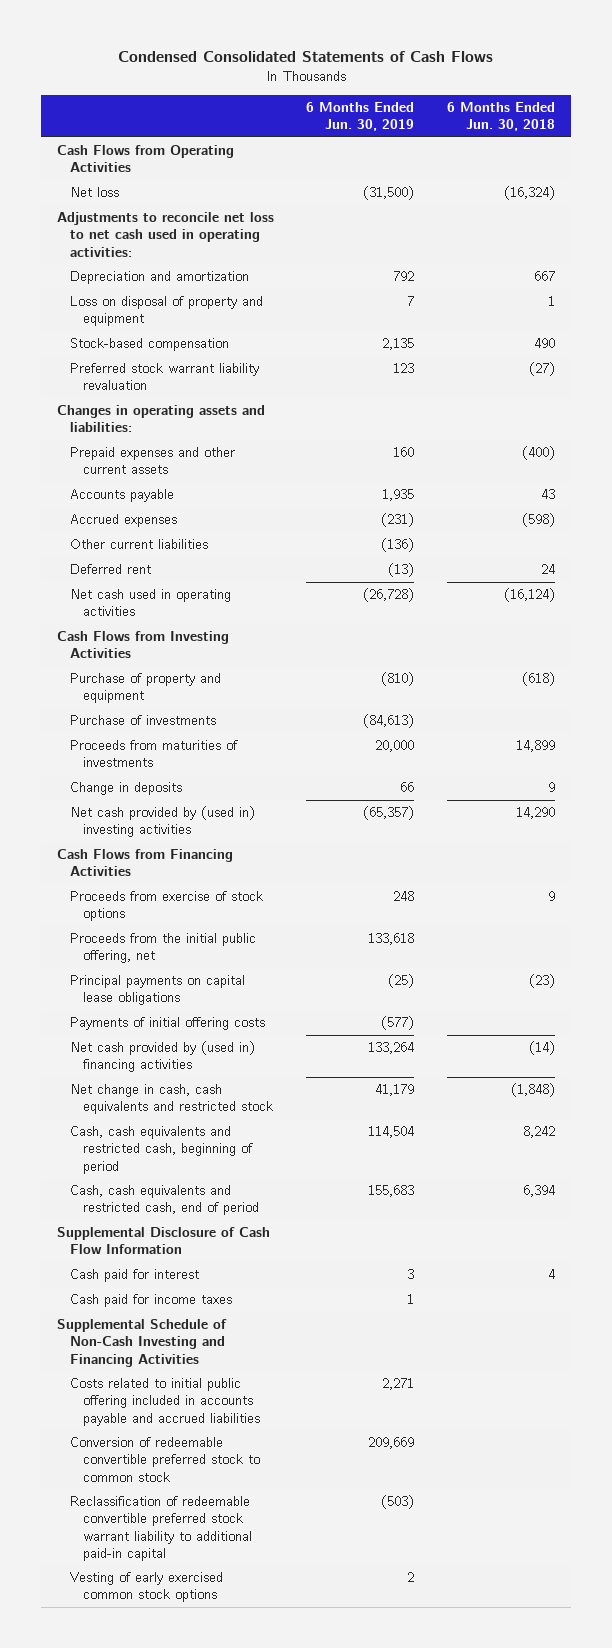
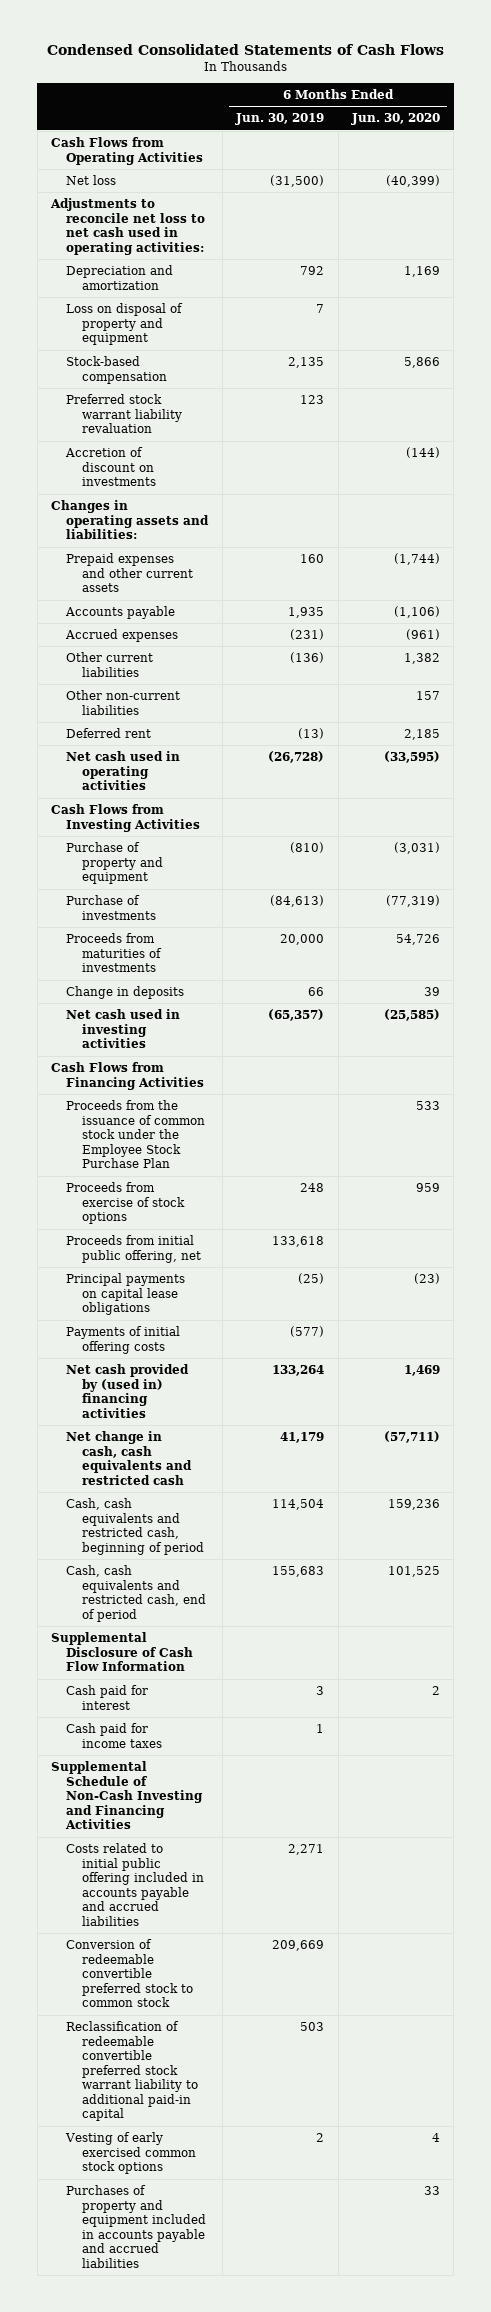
[446,101,555,132] 6 Months Ended Jun. 30, 2018 -> none
none -> [351,113,441,126] Jun. 30, 2020
none -> [65,446,156,487] Accretion of discount on investments
none -> [66,689,181,715] Other non-current liabilities
[70,806,256,838] Net cash provided by (used in) investing activities -> [66,1008,181,1049] Net cash used in investing activities
none -> [66,1099,205,1169] Proceeds from the issuance of common stock under the Employee Stock Purchase Plan
[70,933,257,964] Proceeds from the initial public offering, net -> [66,1234,201,1263] Proceeds from initial public offering, net
[70,1084,274,1115] Net change in cash, cash equivalents and restricted stock -> [66,1430,192,1485] Net change in cash, cash equivalents and restricted cash
[381,1495,415,1510] (503) -> [300,2021,325,2031] 503
none -> [66,2184,206,2268] Purchases of property and equipment included in accounts payable and accrued liabilities

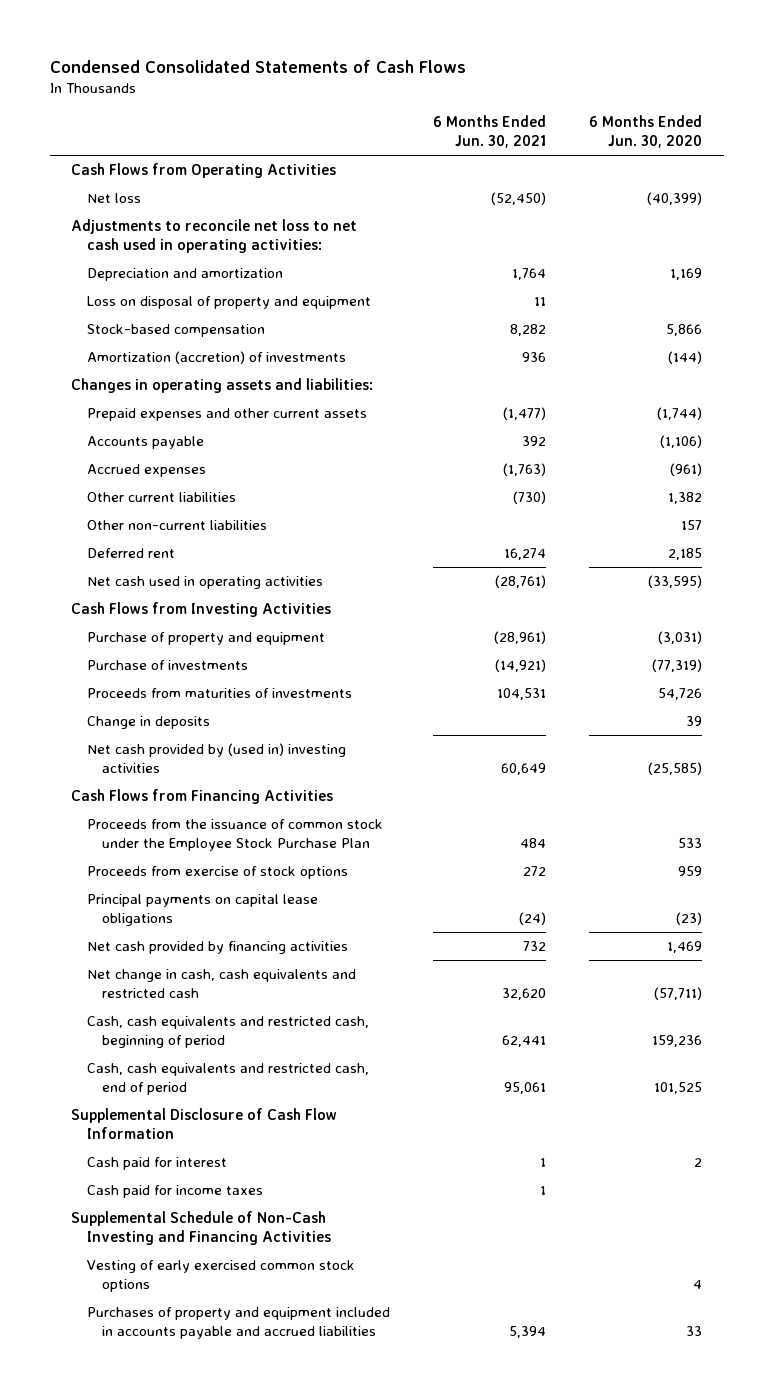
[235,113,325,126] Jun. 30, 2019 -> none
none -> [432,115,546,149] 6 Months Ended Jun. 30, 2021
[66,393,182,434] Preferred stock warrant liability revaluation -> none
[65,446,156,487] Accretion of discount on investments -> [86,351,346,365] Amortization (accretion) of investments
[66,1008,181,1049] Net cash used in investing activities -> [86,743,346,774] Net cash provided by (used in) investing activities
[66,1234,201,1263] Proceeds from initial public offering, net -> none
[66,1325,181,1354] Payments of initial offering costs -> none
[66,1363,190,1418] Net cash provided by (used in) financing activities -> [86,941,348,955] Net cash provided by financing activities
[66,1842,204,1926] Costs related to initial public offering included in accounts payable and accrued liabilities -> none
[66,1938,193,2008] Conversion of redeemable convertible preferred stock to common stock -> none
[66,2020,198,2122] Reclassification of redeemable convertible preferred stock warrant liability to additional paid-in capital -> none

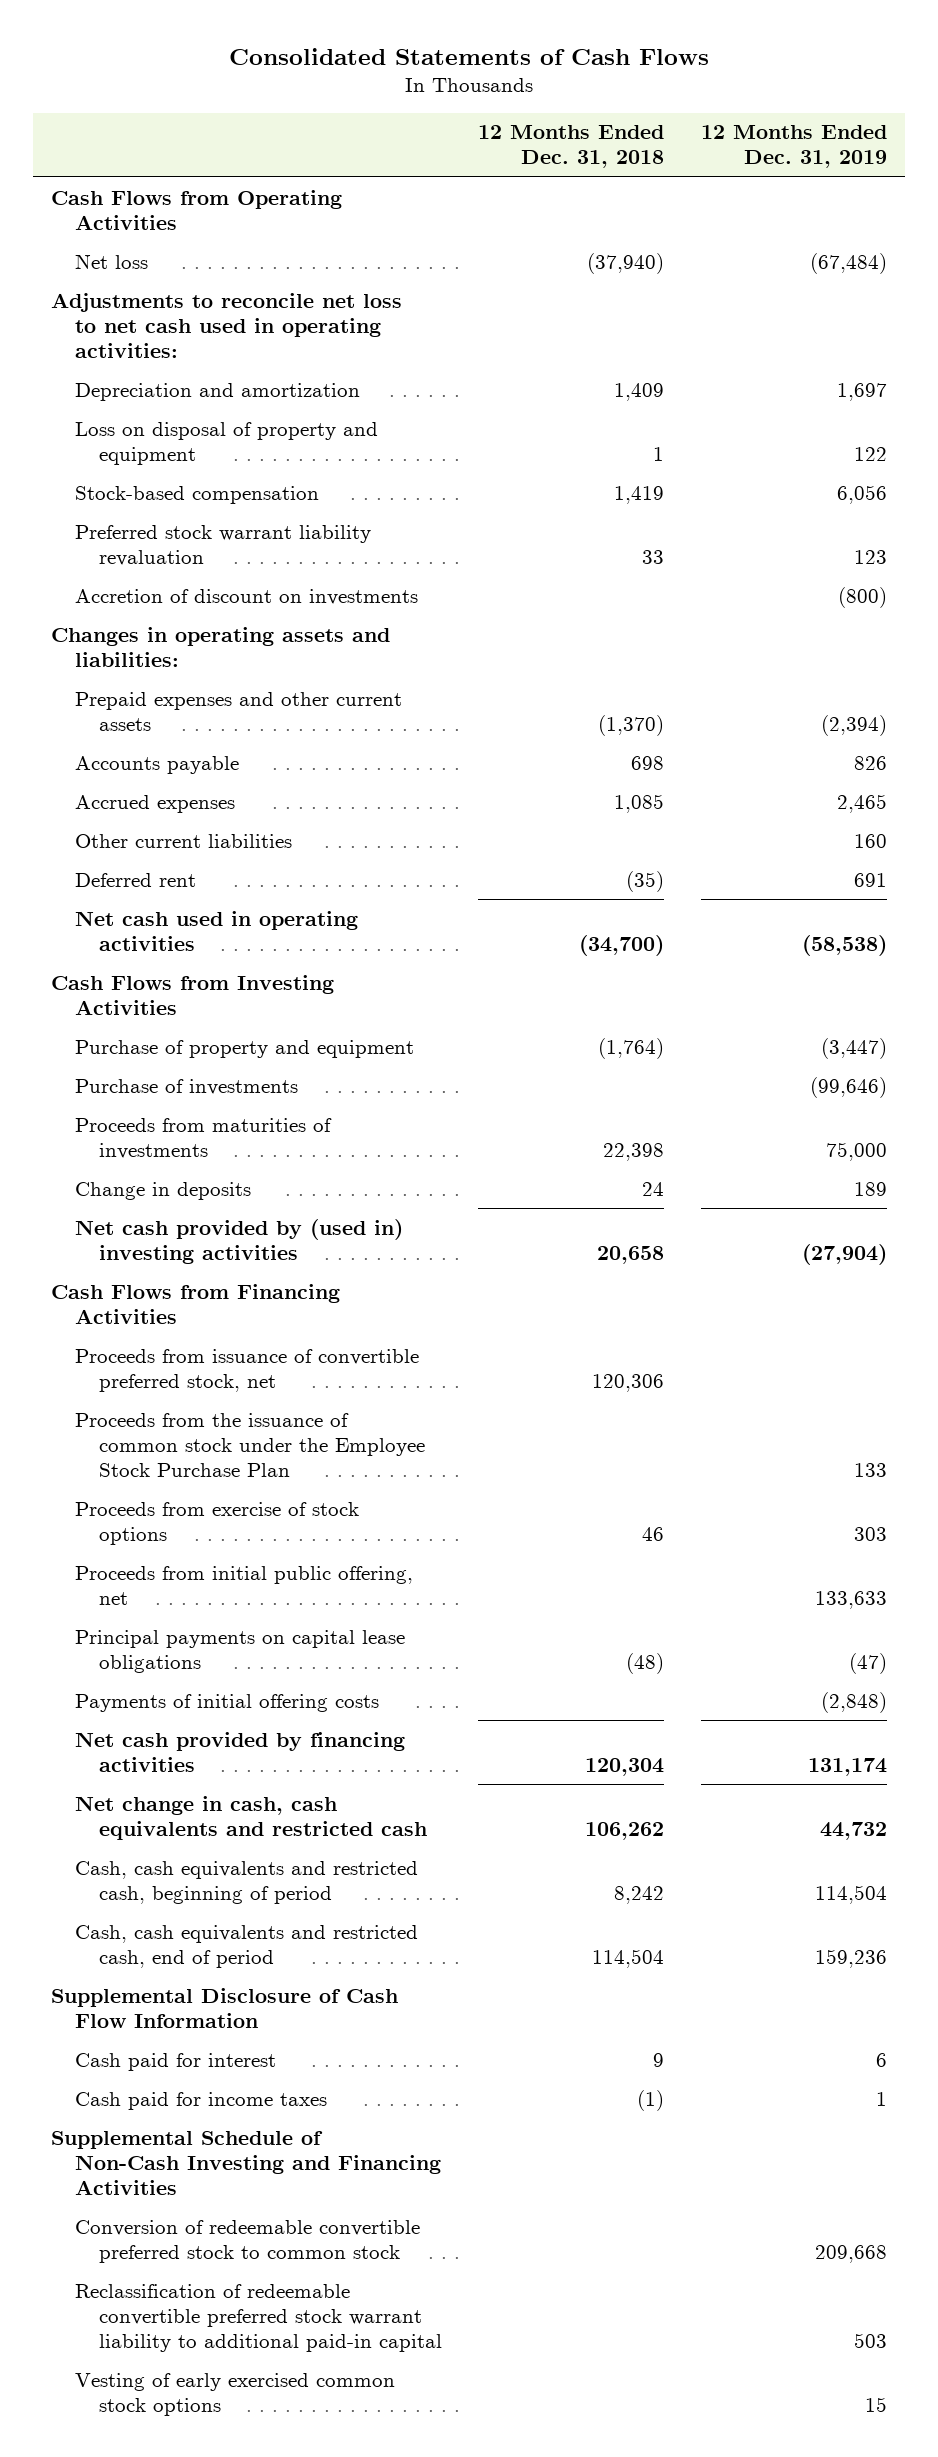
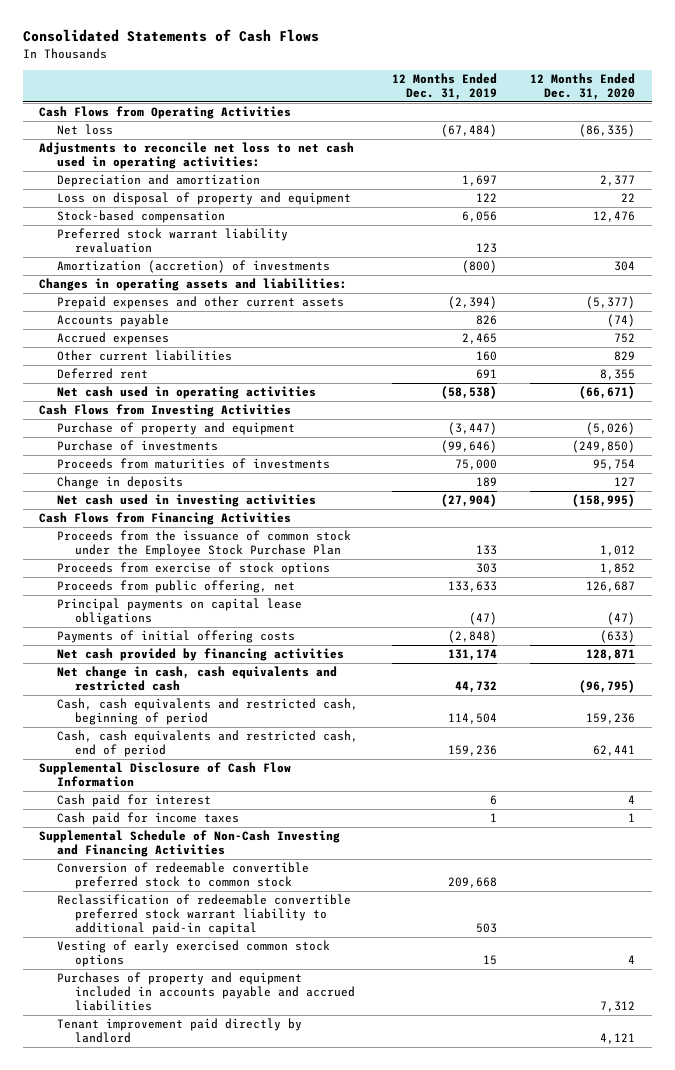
[478,125,665,169] 12 Months Ended Dec. 31, 2018 -> none
none -> [530,73,636,101] 12 Months Ended Dec. 31, 2020
[74,588,418,605] Accretion of discount on investments -> [56,260,330,274] Amortization (accretion) of investments
[74,1218,403,1264] Net cash provided by (used in) investing activities -> [56,494,316,508] Net cash used in investing activities
[74,1348,419,1392] Proceeds from issuance of convertible preferred stock, net -> none
[74,1565,413,1605] Proceeds from initial public offering, net -> [56,580,295,594] Proceeds from public offering, net
none -> [56,972,355,1012] Purchases of property and equipment included in accounts payable and accrued liabilities
none -> [56,1018,302,1044] Tenant improvement paid directly by landlord

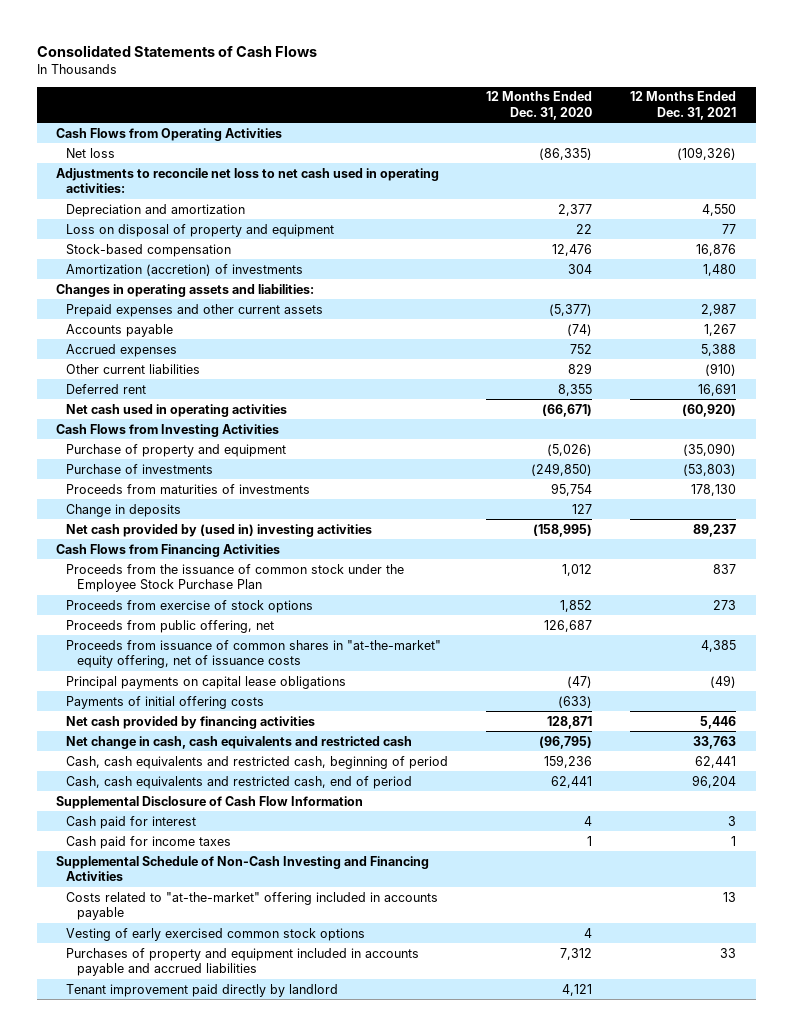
[391,73,497,101] 12 Months Ended Dec. 31, 2019 -> none
none -> [630,91,737,121] 12 Months Ended Dec. 31, 2021
[56,228,288,254] Preferred stock warrant liability revaluation -> none
[56,494,316,508] Net cash used in investing activities -> [66,523,373,537] Net cash provided by (used in) investing activities
none -> [66,639,442,669] Proceeds from issuance of common shares in "at-the-market" equity offering, net of issuance costs
[56,862,309,890] Conversion of redeemable convertible preferred stock to common stock -> none
[56,894,351,936] Reclassification of redeemable convertible preferred stock warrant liability to additional paid-in capital -> none
none -> [66,891,439,921] Costs related to "at-the-market" offering included in accounts payable

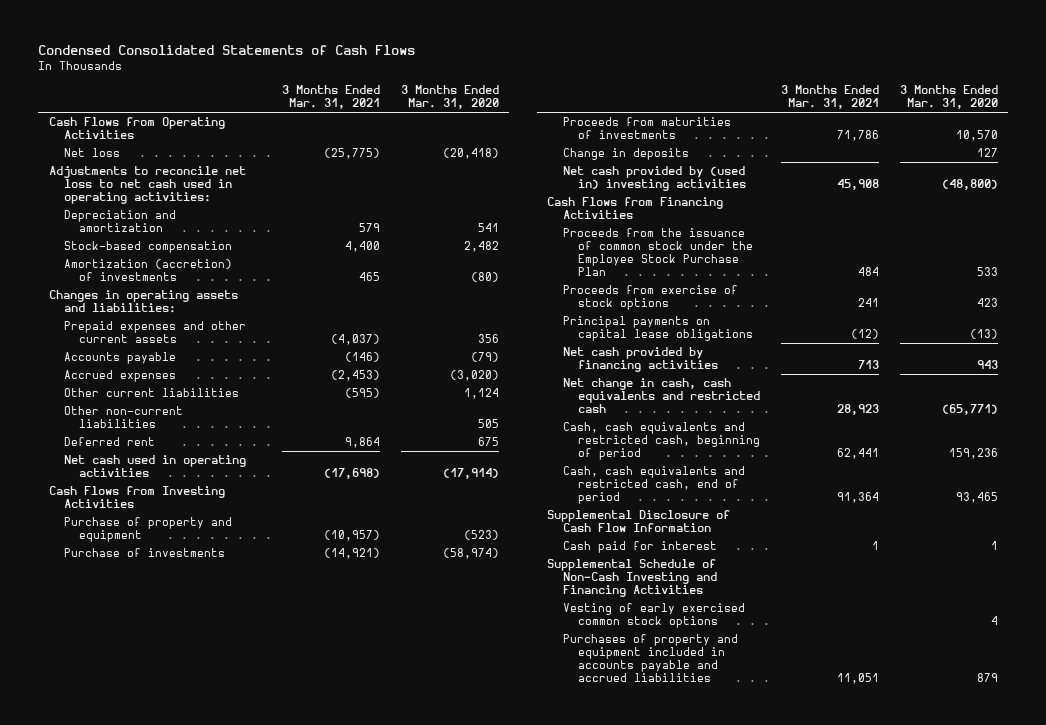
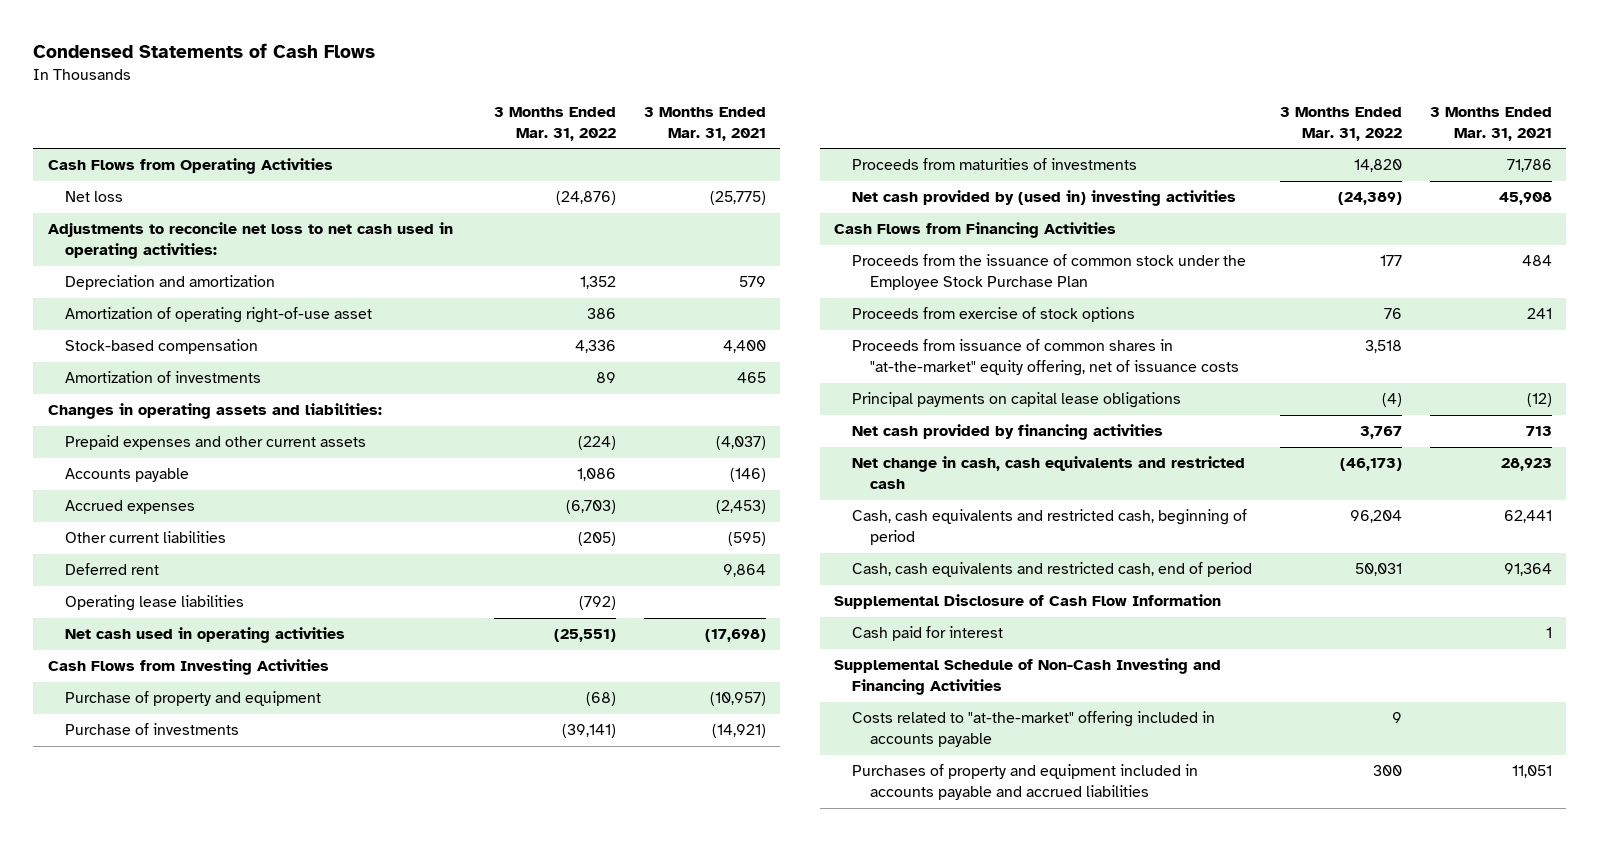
[38,45,416,56] Condensed Consolidated Statements of Cash Flows -> [33,43,376,59] Condensed Statements of Cash Flows
[400,85,499,110] 3 Months Ended Mar. 31, 2020 -> none
none -> [493,107,616,141] 3 Months Ended Mar. 31, 2022
none -> [65,307,373,324] Amortization of operating right-of-use asset
[63,259,232,282] Amortization (accretion) of investments -> [65,371,262,384] Amortization of investments
[63,406,183,429] Other non-current liabilities -> none
none -> [65,595,245,612] Operating lease liabilities
[562,148,689,161] Change in deposits -> none
none -> [851,339,1239,376] Proceeds from issuance of common shares in "at-the-market" equity offering, net of issuance costs
[562,603,745,629] Vesting of early exercised common stock options -> none
none -> [851,711,1215,747] Costs related to "at-the-market" offering included in accounts payable

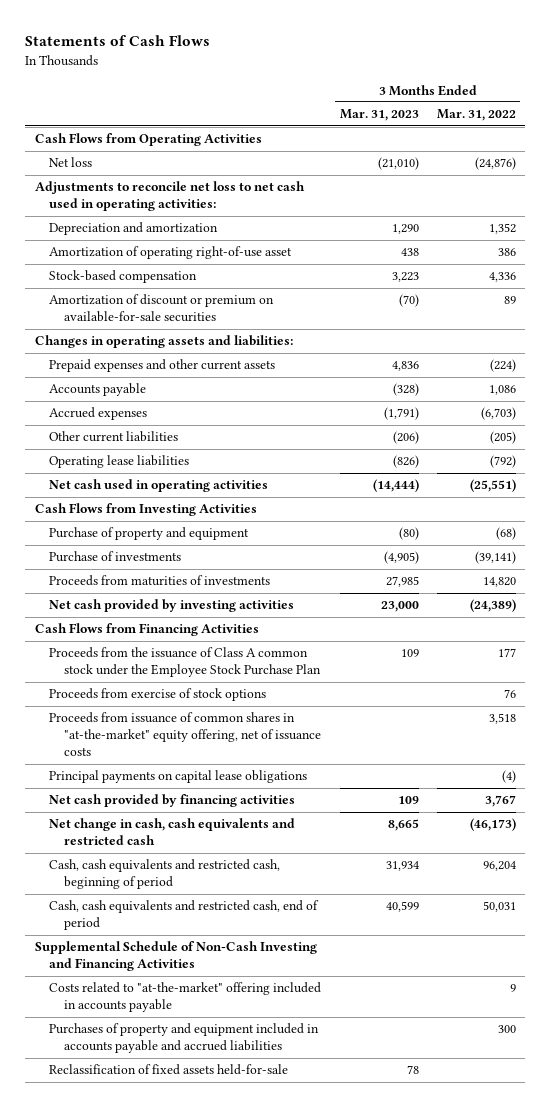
[33,43,376,59] Condensed Statements of Cash Flows -> [25,35,211,47] Statements of Cash Flows
[643,107,766,141] 3 Months Ended Mar. 31, 2021 -> none
none -> [339,109,419,122] Mar. 31, 2023
[65,371,262,384] Amortization of investments -> [49,294,275,323] Amortization of discount or premium on available-for-sale securities
[65,563,160,576] Deferred rent -> none
[851,190,1236,207] Net cash provided by (used in) investing activities -> [49,599,295,613] Net cash provided by investing activities
[851,254,1246,290] Proceeds from the issuance of common stock under the Employee Stock Purchase Plan -> [49,647,321,678] Proceeds from the issuance of Class A common stock under the Employee Stock Purchase Plan
[834,594,1222,610] Supplemental Disclosure of Cash Flow Information -> none
[851,626,1003,642] Cash paid for interest -> none
none -> [49,1064,289,1076] Reclassification of fixed assets held-for-sale

